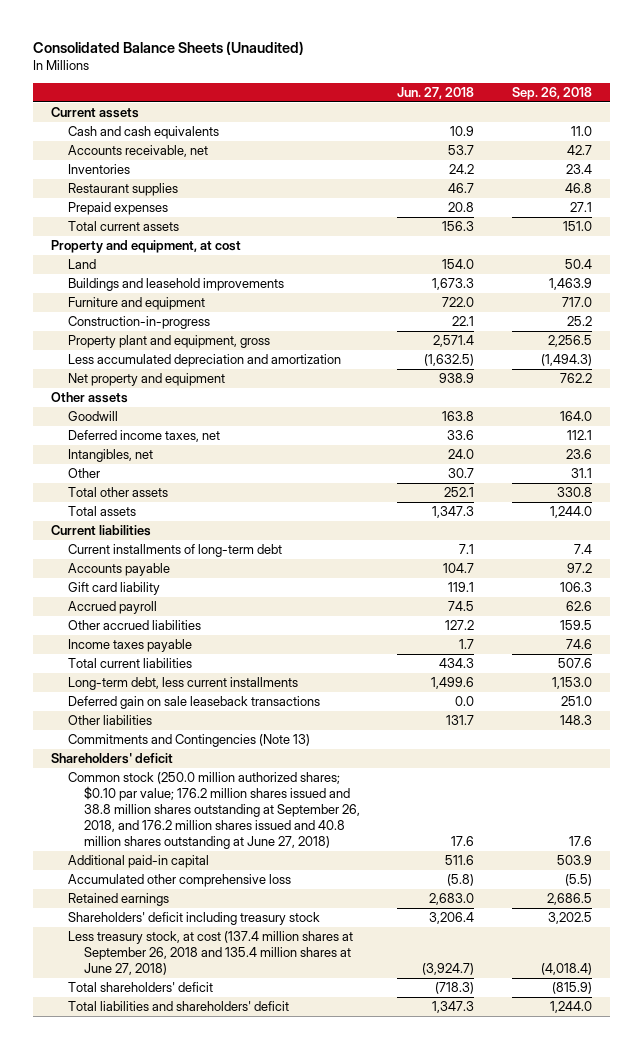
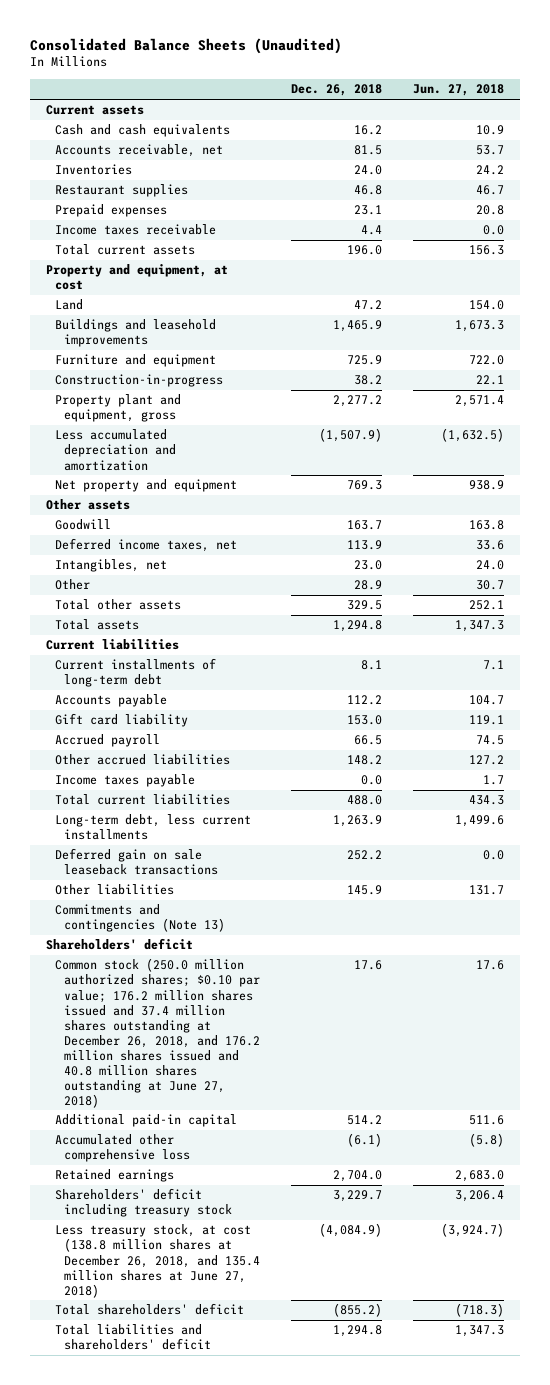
[511,87,592,101] Sep. 26, 2018 -> none
none -> [291,84,383,97] Dec. 26, 2018
none -> [55,224,217,236] Income taxes receivable
[67,734,310,748] Commitments and Contingencies (Note 13) -> [55,904,226,933] Commitments and contingencies (Note 13)
[67,772,361,850] Common stock (250.0 million authorized shares; $0.10 par value; 176.2 million shares issued and 38.8 million shares outstanding at September 26, 2018, and 176.2 million shares issued and 40.8 million shares outstanding at June 27, 2018) -> [55,958,261,1108] Common stock (250.0 million authorized shares; $0.10 par value; 176.2 million shares issued and 37.4 million shares outstanding at December 26, 2018, and 176.2 million shares issued and 40.8 million shares outstanding at June 27, 2018)
[67,931,353,976] Less treasury stock, at cost (137.4 million shares at September 26, 2018 and 135.4 million shares at June 27, 2018) -> [55,1224,261,1298] Less treasury stock, at cost (138.8 million shares at December 26, 2018, and 135.4 million shares at June 27, 2018)

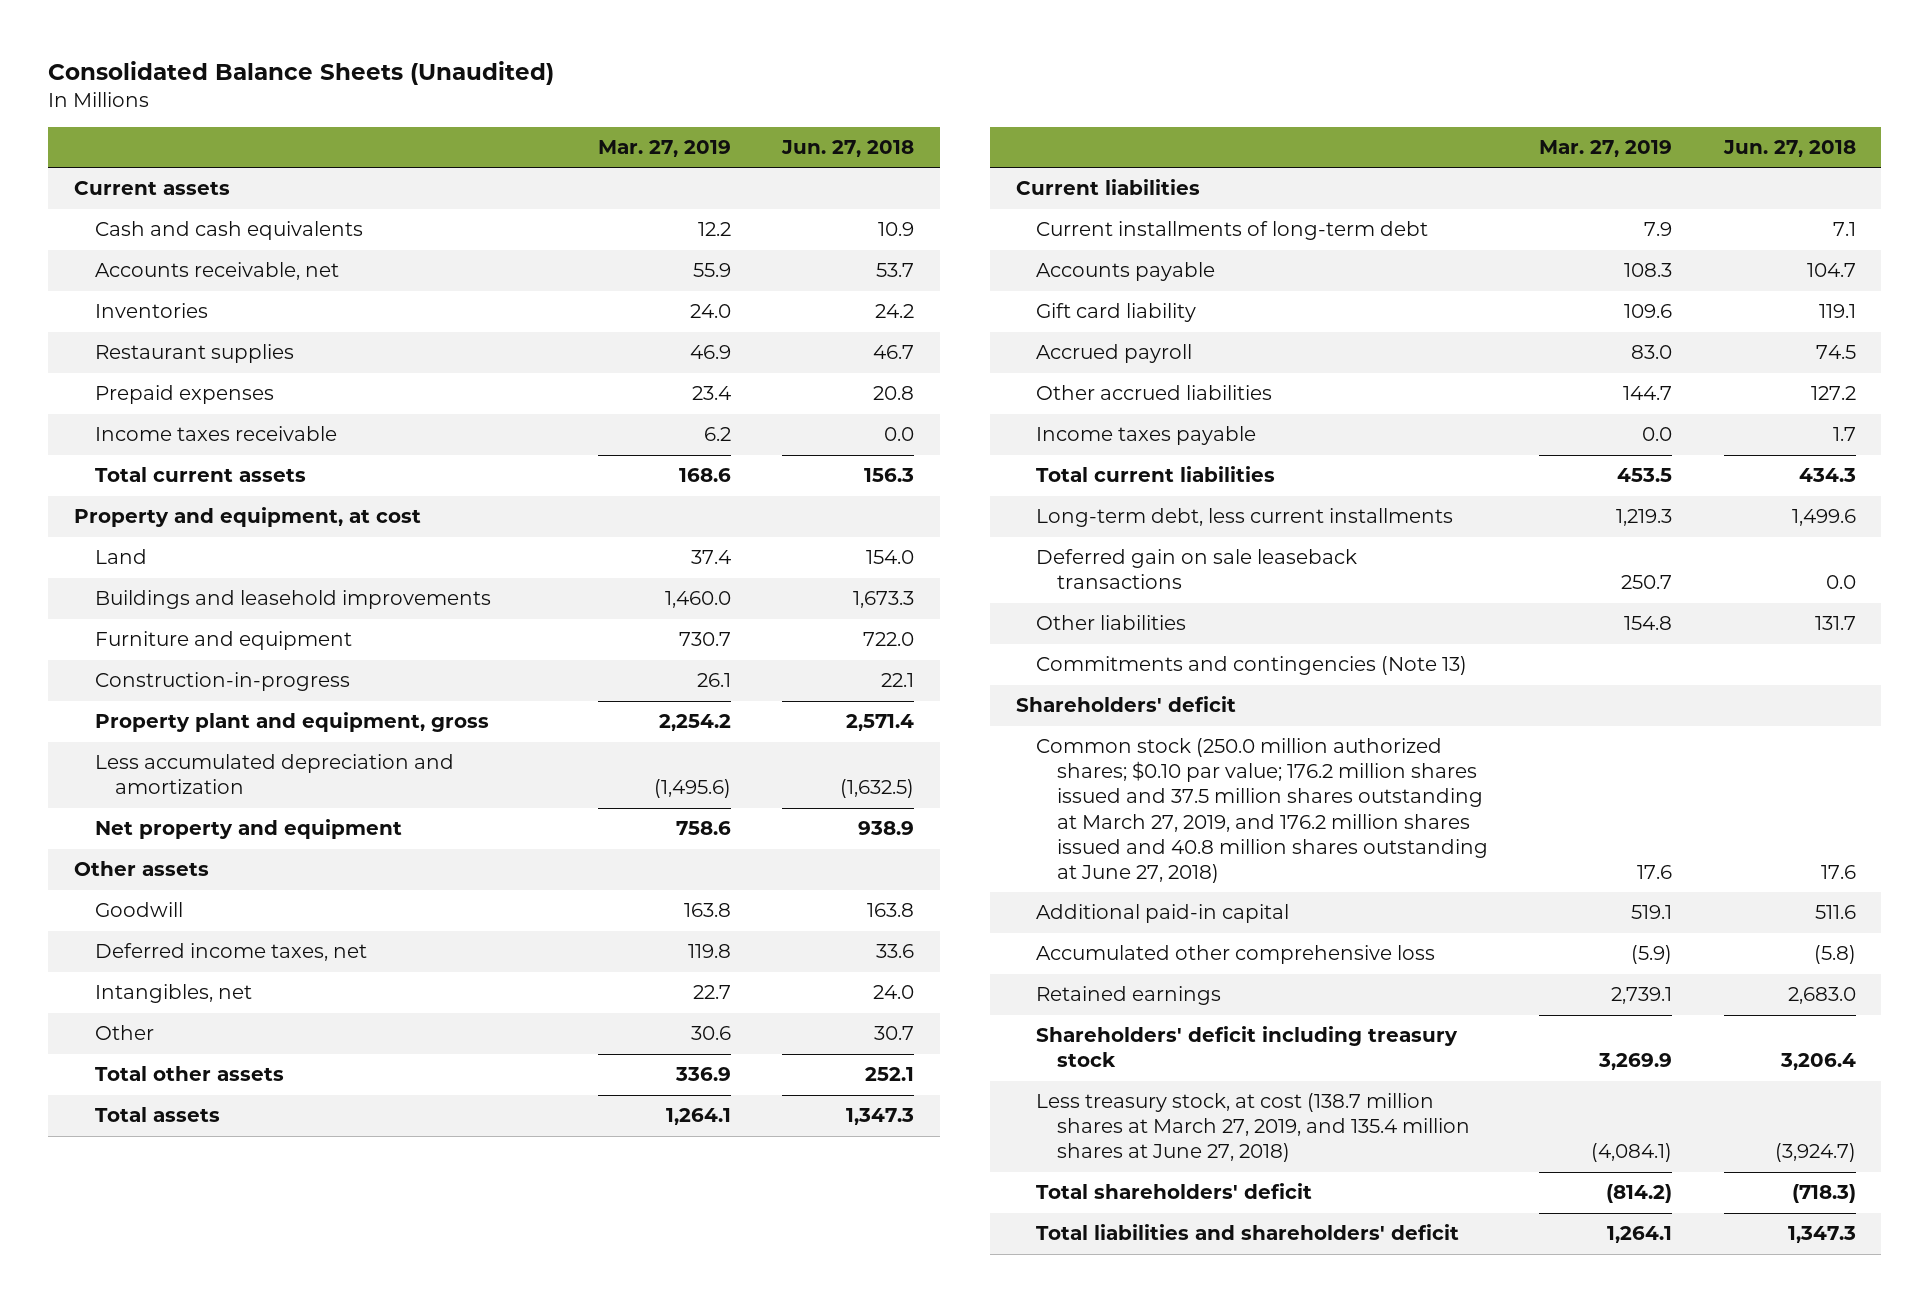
[291,84,383,97] Dec. 26, 2018 -> none
none -> [597,140,731,158] Mar. 27, 2019
[55,958,261,1108] Common stock (250.0 million authorized shares; $0.10 par value; 176.2 million shares issued and 37.4 million shares outstanding at December 26, 2018, and 176.2 million shares issued and 40.8 million shares outstanding at June 27, 2018) -> [1036,738,1489,883] Common stock (250.0 million authorized shares; $0.10 par value; 176.2 million shares issued and 37.5 million shares outstanding at March 27, 2019, and 176.2 million shares issued and 40.8 million shares outstanding at June 27, 2018)
[55,1224,261,1298] Less treasury stock, at cost (138.8 million shares at December 26, 2018, and 135.4 million shares at June 27, 2018) -> [1036,1093,1471,1163] Less treasury stock, at cost (138.7 million shares at March 27, 2019, and 135.4 million shares at June 27, 2018)

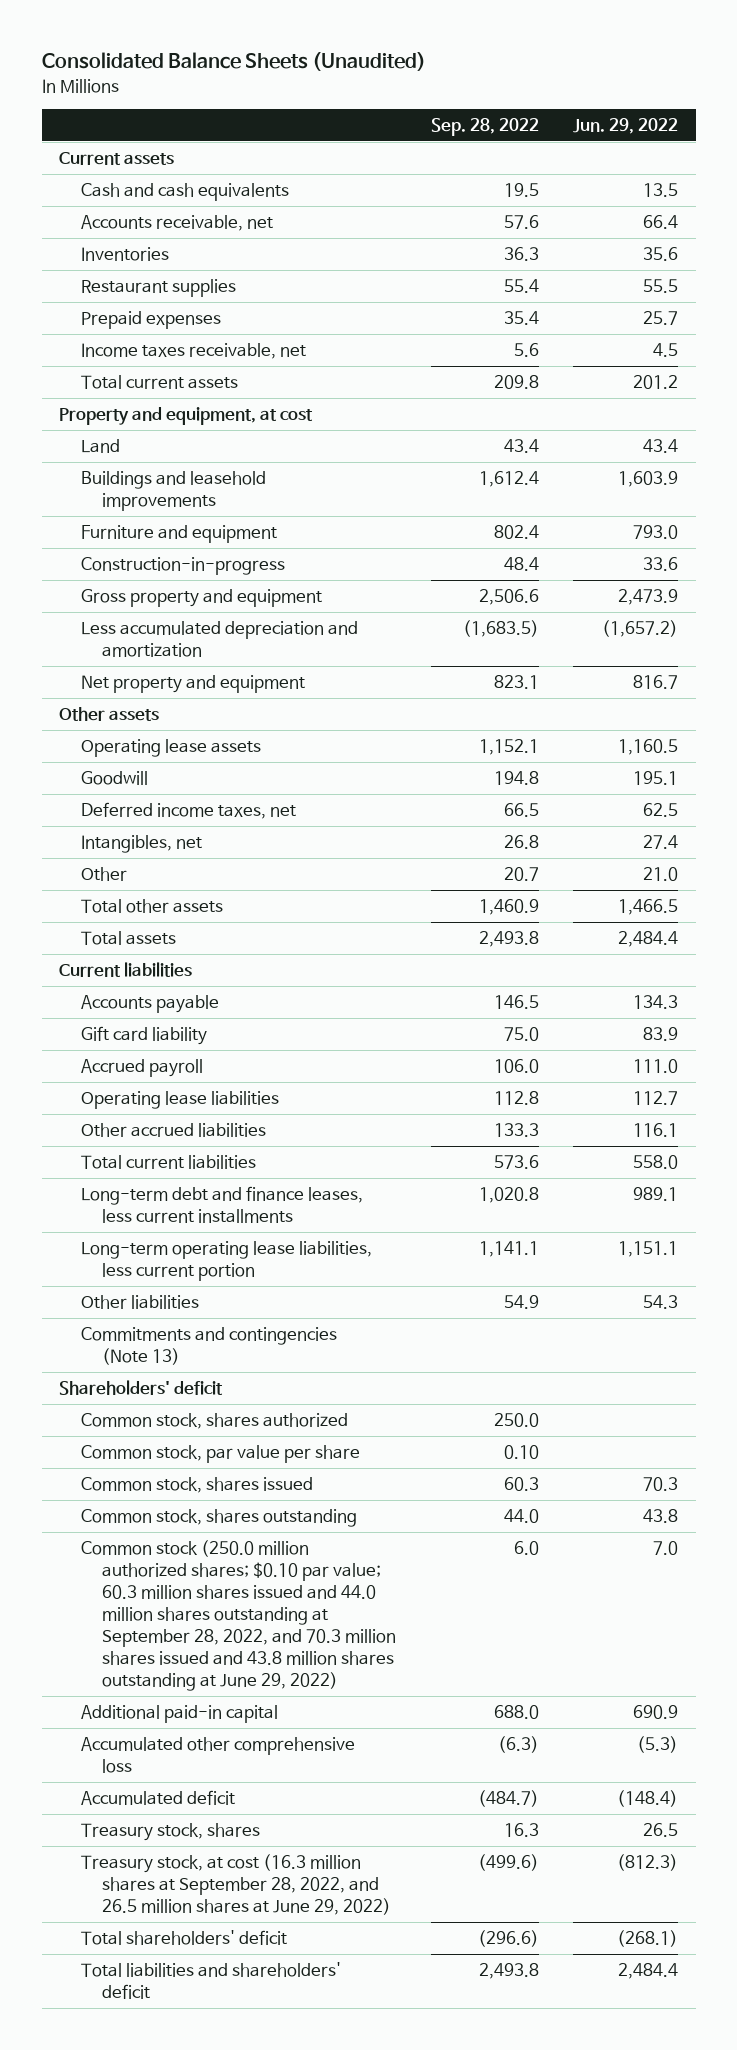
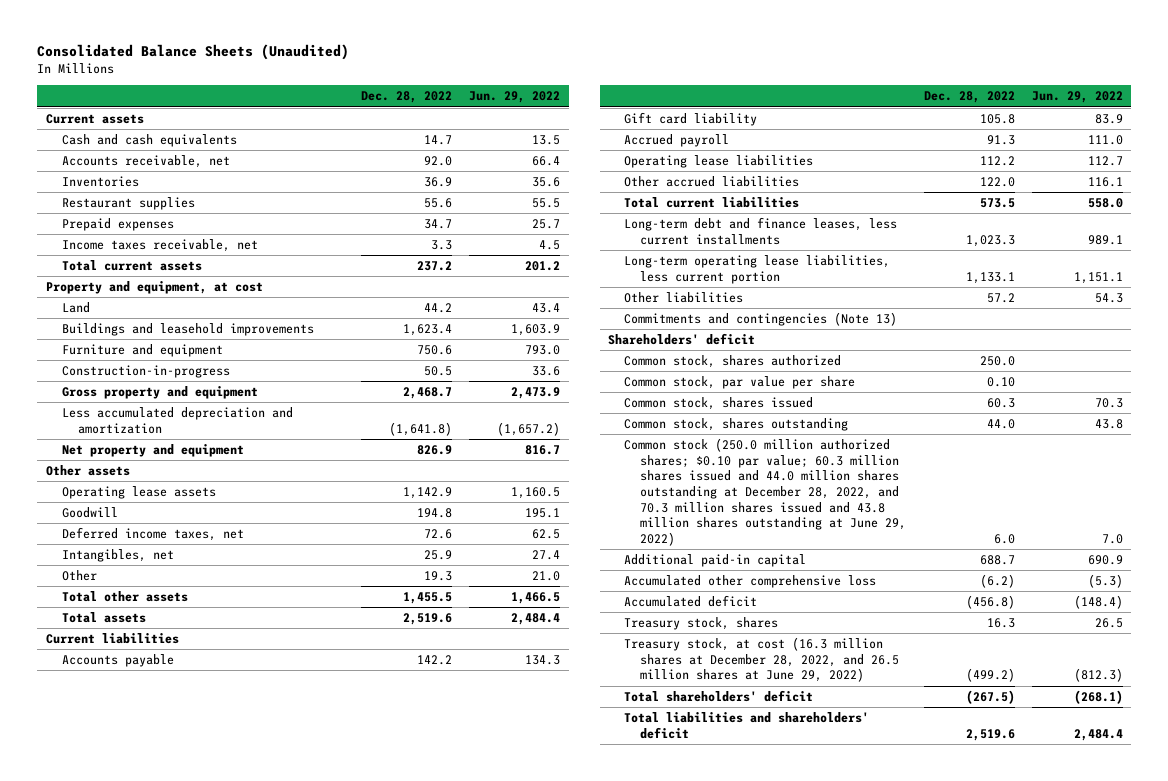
[430,117,539,136] Sep. 28, 2022 -> none
none -> [361,91,453,104] Dec. 28, 2022
[80,1540,397,1692] Common stock (250.0 million authorized shares; $0.10 par value; 60.3 million shares issued and 44.0 million shares outstanding at September 28, 2022, and 70.3 million shares issued and 43.8 million shares outstanding at June 29, 2022) -> [624,437,907,546] Common stock (250.0 million authorized shares; $0.10 par value; 60.3 million shares issued and 44.0 million shares outstanding at December 28, 2022, and 70.3 million shares issued and 43.8 million shares outstanding at June 29, 2022)
[80,1854,392,1916] Treasury stock, at cost (16.3 million shares at September 28, 2022, and 26.5 million shares at June 29, 2022) -> [624,636,900,683] Treasury stock, at cost (16.3 million shares at December 28, 2022, and 26.5 million shares at June 29, 2022)

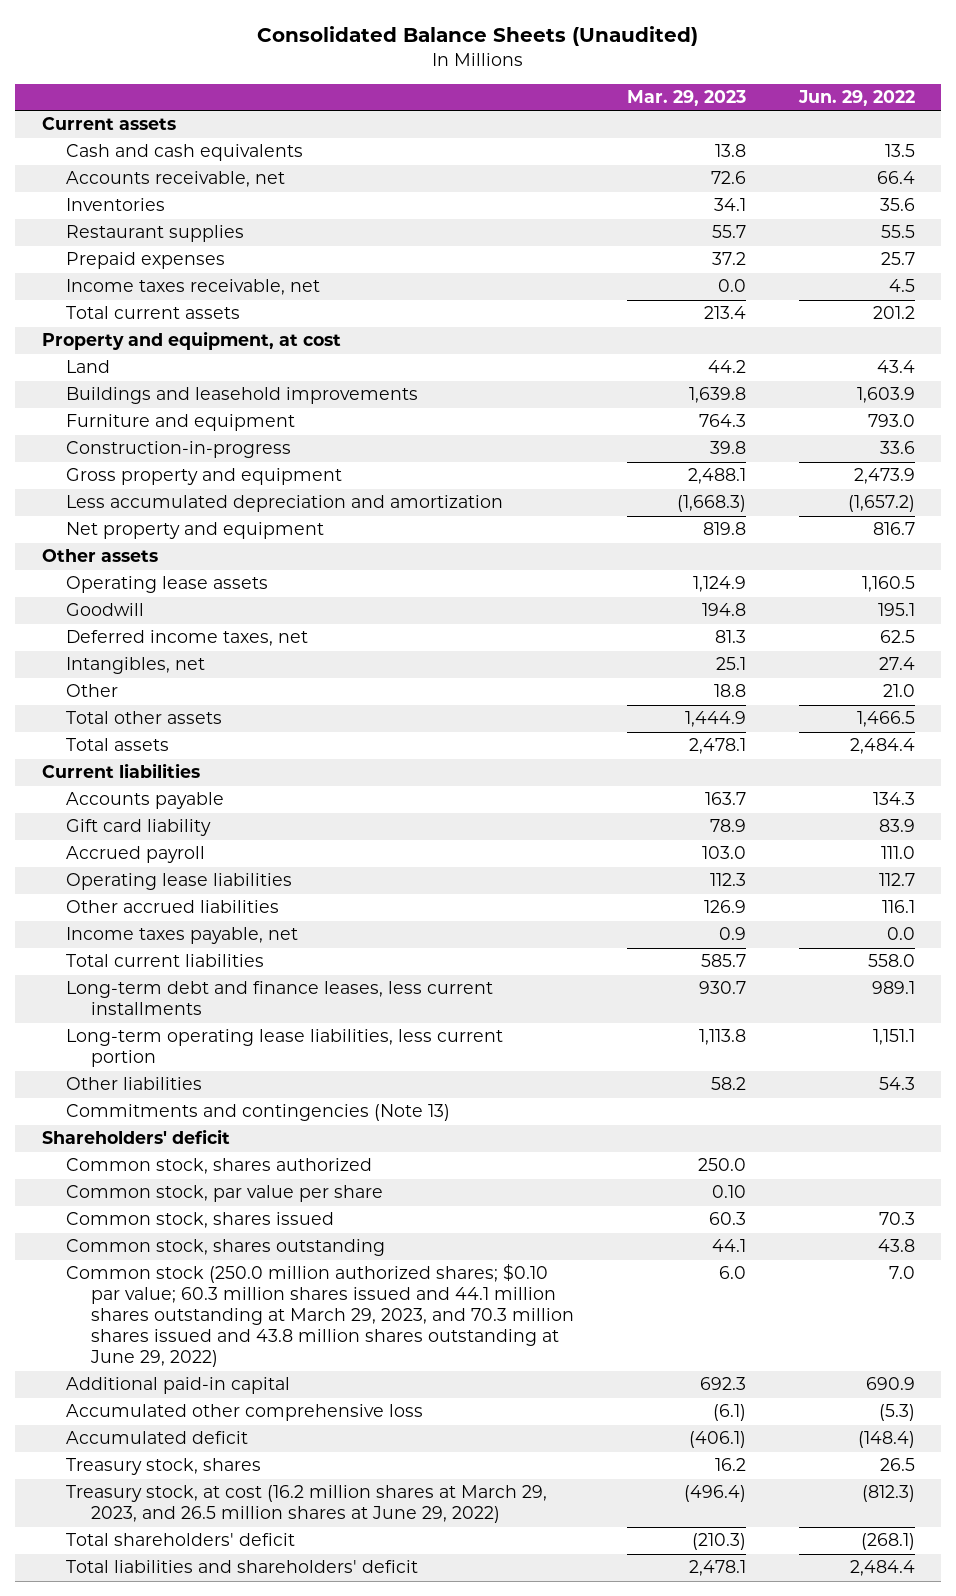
[361,91,453,104] Dec. 28, 2022 -> none
none -> [627,90,747,107] Mar. 29, 2023
none -> [66,927,299,945] Income taxes payable, net
[624,437,907,546] Common stock (250.0 million authorized shares; $0.10 par value; 60.3 million shares issued and 44.0 million shares outstanding at December 28, 2022, and 70.3 million shares issued and 43.8 million shares outstanding at June 29, 2022) -> [66,1264,575,1368] Common stock (250.0 million authorized shares; $0.10 par value; 60.3 million shares issued and 44.1 million shares outstanding at March 29, 2023, and 70.3 million shares issued and 43.8 million shares outstanding at June 29, 2022)
[624,636,900,683] Treasury stock, at cost (16.3 million shares at December 28, 2022, and 26.5 million shares at June 29, 2022) -> [66,1485,548,1524] Treasury stock, at cost (16.2 million shares at March 29, 2023, and 26.5 million shares at June 29, 2022)

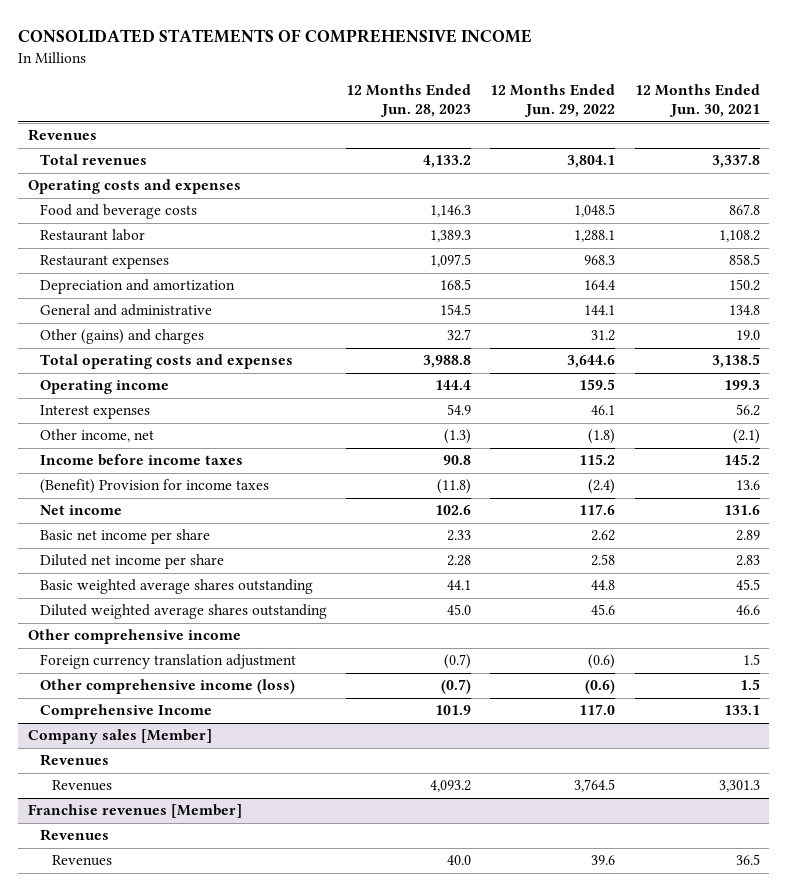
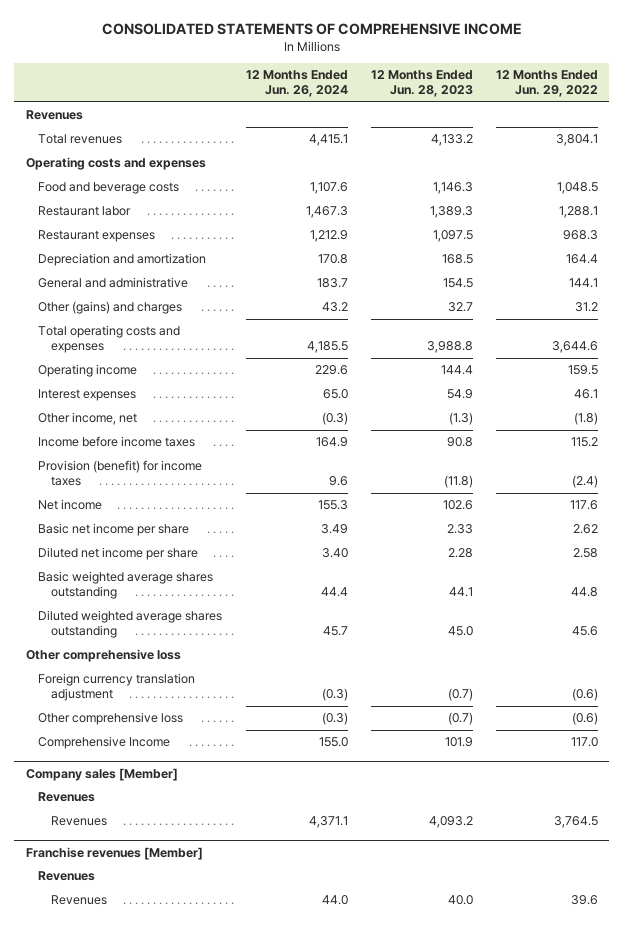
[634,84,760,118] 12 Months Ended Jun. 30, 2021 -> none
none -> [245,70,348,98] 12 Months Ended Jun. 26, 2024
[39,479,269,495] (Benefit) Provision for income taxes -> [38,460,203,487] Provision (benefit) for income taxes
[27,629,241,645] Other comprehensive income -> [25,649,181,663] Other comprehensive loss
[39,679,295,695] Other comprehensive income (loss) -> [38,712,184,726] Other comprehensive loss

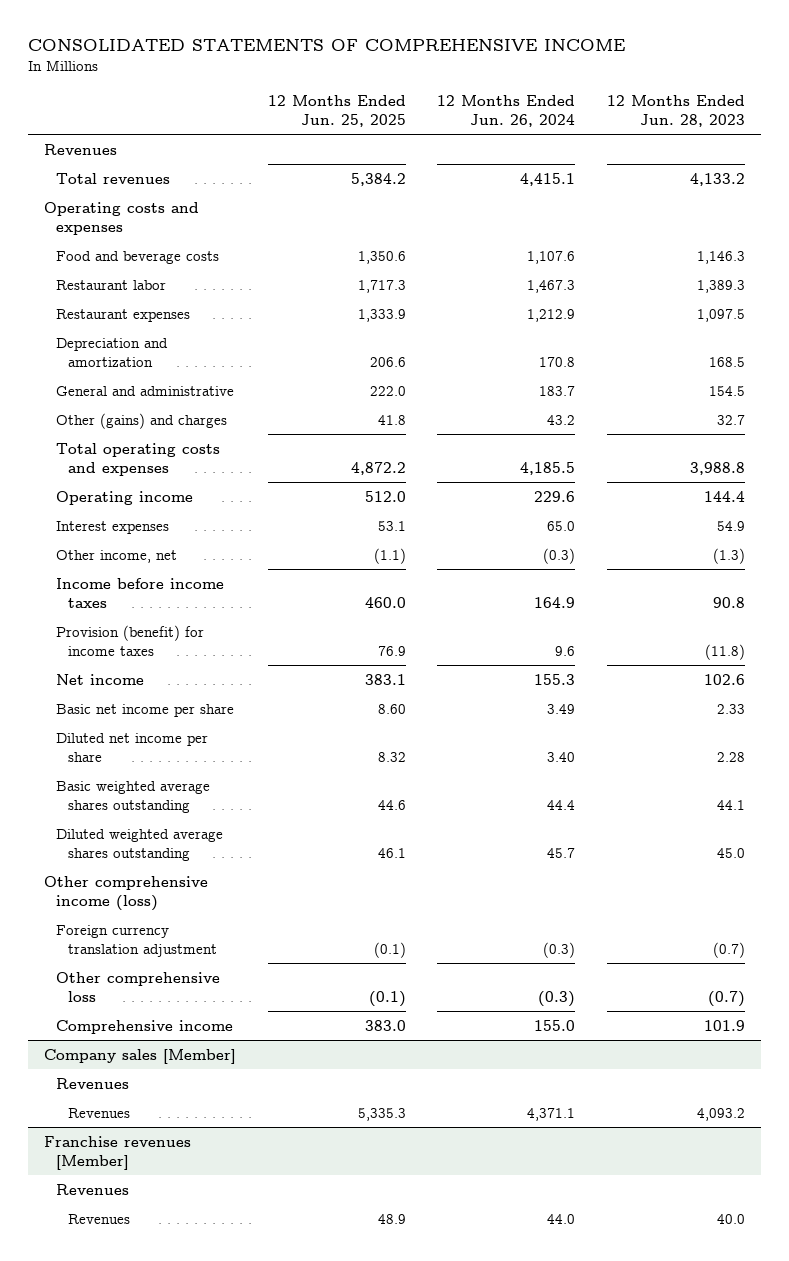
[495,70,598,98] 12 Months Ended Jun. 29, 2022 -> none
none -> [267,94,406,127] 12 Months Ended Jun. 25, 2025
[25,649,181,663] Other comprehensive loss -> [43,875,208,911] Other comprehensive income (loss)
[38,736,171,750] Comprehensive Income -> [55,1019,233,1034] Comprehensive income

